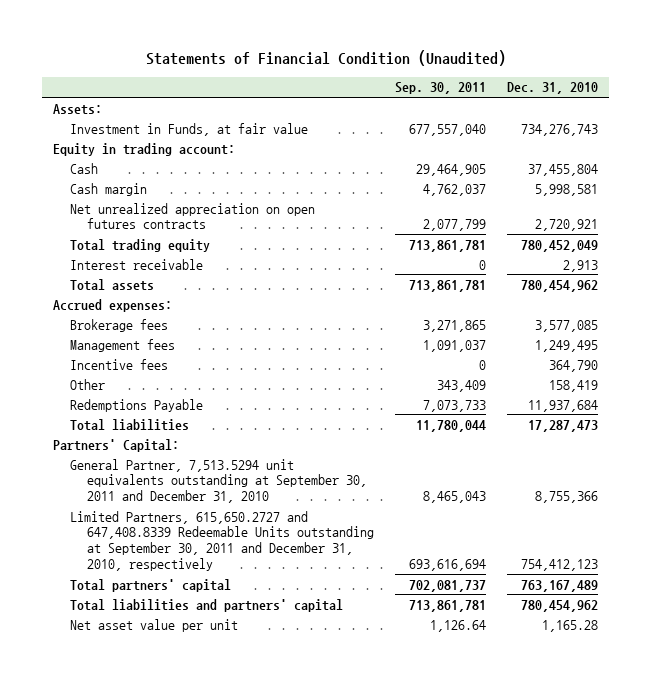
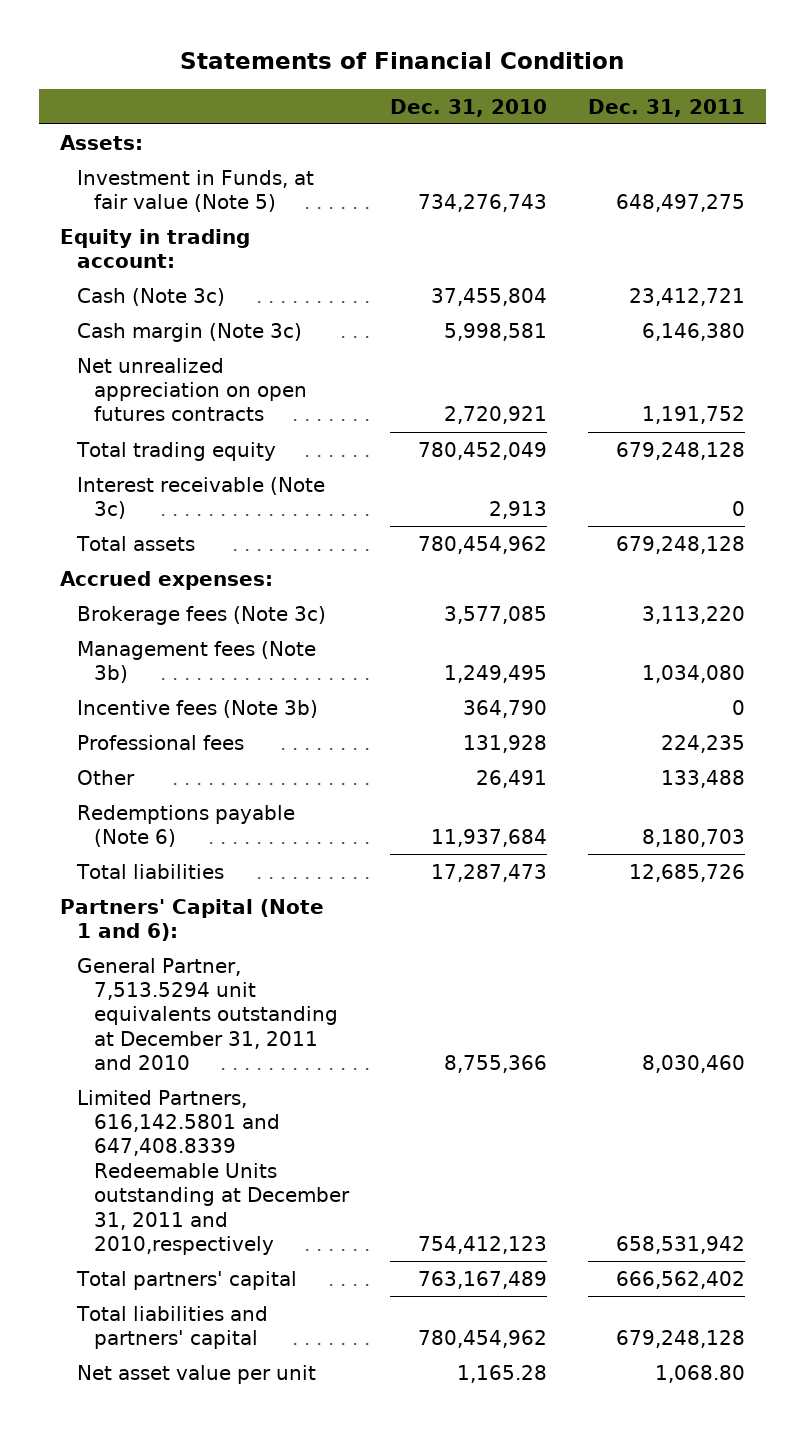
[145,50,506,67] Statements of Financial Condition (Unaudited) -> [180,52,625,70] Statements of Financial Condition
[395,82,487,95] Sep. 30, 2011 -> none
none -> [588,98,746,117] Dec. 31, 2011
[69,122,308,136] Investment in Funds, at fair value -> [76,169,314,212] Investment in Funds, at fair value (Note 5)
[69,162,98,174] Cash -> [76,287,225,306] Cash (Note 3c)
[69,182,147,196] Cash margin -> [76,322,302,342] Cash margin (Note 3c)
[69,258,203,270] Interest receivable -> [76,476,325,519] Interest receivable (Note 3c)
[69,318,168,332] Brokerage fees -> [76,605,326,625] Brokerage fees (Note 3c)
[69,338,175,352] Management fees -> [76,640,316,683] Management fees (Note 3b)
[69,358,168,370] Incentive fees -> [76,699,318,718] Incentive fees (Note 3b)
none -> [76,734,244,750] Professional fees
[549,379,599,392] 158,419 -> [476,769,548,788] 26,491
[69,398,203,412] Redemptions Payable -> [76,804,295,847] Redemptions payable (Note 6)
[52,438,179,452] Partners' Capital: -> [59,898,324,941] Partners' Capital (Note 1 and 6):
[69,458,367,504] General Partner, 7,513.5294 unit equivalents outstanding at September 30, 2011 and December 31, 2010 -> [76,957,339,1071] General Partner, 7,513.5294 unit equivalents outstanding at December 31, 2011 and 2010
[69,510,374,572] Limited Partners, 615,650.2727 and 647,408.8339 Redeemable Units outstanding at September 30, 2011 and December 31, 2010, respectively -> [76,1089,351,1255] Limited Partners, 616,142.5801 and 647,408.8339 Redeemable Units outstanding at December 31, 2011 and 2010,respectively

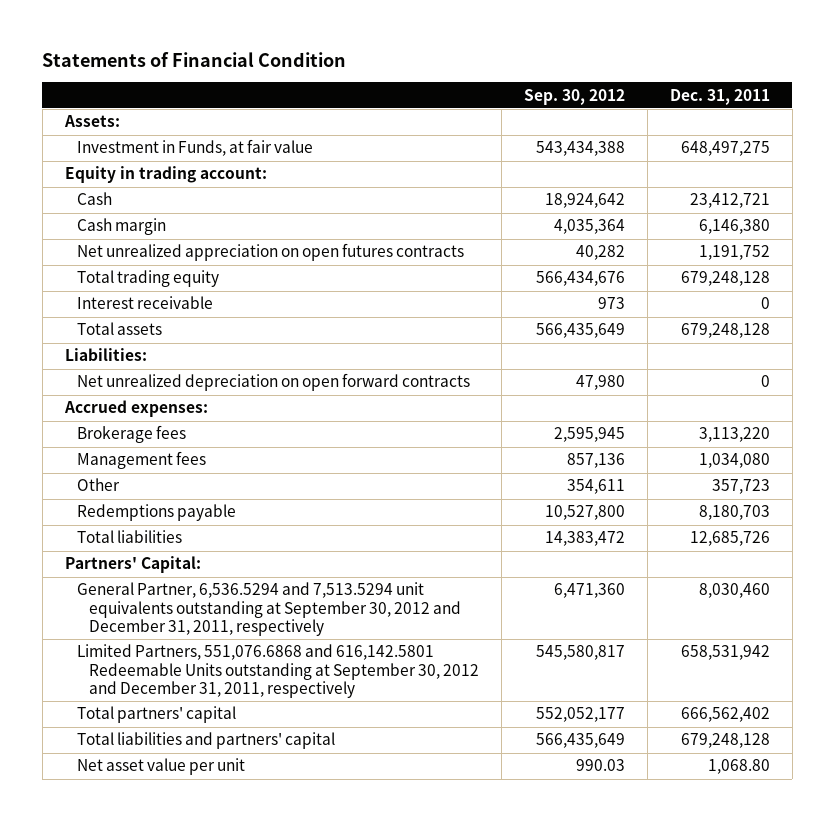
[390,98,548,117] Dec. 31, 2010 -> none
none -> [523,88,625,105] Sep. 30, 2012
[76,169,314,212] Investment in Funds, at fair value (Note 5) -> [76,139,313,157] Investment in Funds, at fair value
[76,287,225,306] Cash (Note 3c) -> [76,192,112,206] Cash
[76,322,302,342] Cash margin (Note 3c) -> [76,218,166,236] Cash margin
[76,476,325,519] Interest receivable (Note 3c) -> [76,296,213,310] Interest receivable
none -> [64,348,147,362] Liabilities:
none -> [76,373,470,392] Net unrealized depreciation on open forward contracts
[76,699,318,718] Incentive fees (Note 3b) -> none
[76,734,244,750] Professional fees -> none
[76,605,326,625] Brokerage fees (Note 3c) -> [76,425,186,444] Brokerage fees
[76,640,316,683] Management fees (Note 3b) -> [76,451,206,470] Management fees
[661,769,746,788] 133,488 -> [711,479,770,495] 357,723
[76,804,295,847] Redemptions payable (Note 6) -> [76,504,236,522] Redemptions payable
[59,898,324,941] Partners' Capital (Note 1 and 6): -> [64,556,201,574] Partners' Capital:
[76,957,339,1071] General Partner, 7,513.5294 unit equivalents outstanding at December 31, 2011 and 2010 -> [76,582,461,637] General Partner, 6,536.5294 and 7,513.5294 unit equivalents outstanding at September 30, 2012 and December 31, 2011, respectively
[76,1089,351,1255] Limited Partners, 616,142.5801 and 647,408.8339 Redeemable Units outstanding at December 31, 2011 and 2010,respectively -> [76,644,479,699] Limited Partners, 551,076.6868 and 616,142.5801 Redeemable Units outstanding at September 30, 2012 and December 31, 2011, respectively

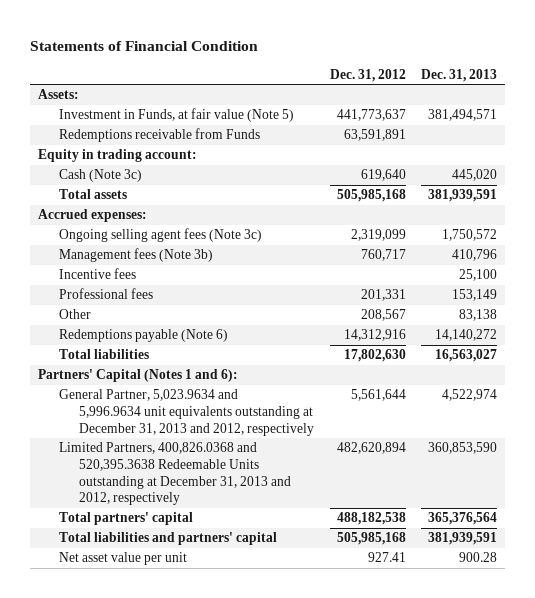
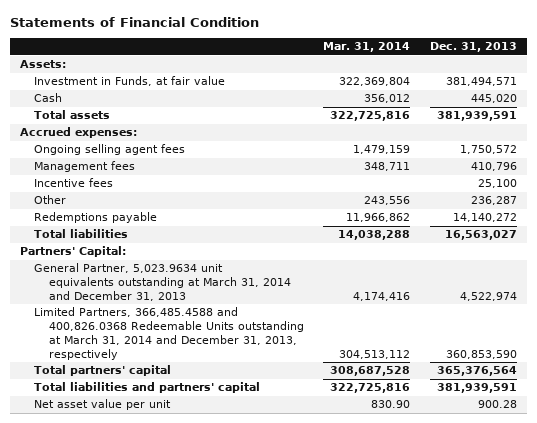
[329,68,406,82] Dec. 31, 2012 -> none
none -> [323,42,411,53] Mar. 31, 2014
[58,128,260,143] Redemptions receivable from Funds -> none
[38,149,198,163] Equity in trading account: -> none
[58,108,294,123] Investment in Funds, at fair value (Note 5) -> [34,76,226,87] Investment in Funds, at fair value
[58,169,142,183] Cash (Note 3c) -> [34,93,63,103] Cash
[58,228,262,243] Ongoing selling agent fees (Note 3c) -> [34,144,186,156] Ongoing selling agent fees
[58,248,213,263] Management fees (Note 3b) -> [34,161,136,173] Management fees
[58,288,153,300] Professional fees -> none
[459,309,498,322] 83,138 -> [471,196,518,206] 236,287
[58,329,228,343] Redemptions payable (Note 6) -> [34,212,158,224] Redemptions payable
[38,369,239,383] Partners' Capital (Notes 1 and 6): -> [19,246,126,258] Partners' Capital:
[58,389,314,436] General Partner, 5,023.9634 and 5,996.9634 unit equivalents outstanding at December 31, 2013 and 2012, respectively -> [34,263,291,301] General Partner, 5,023.9634 unit equivalents outstanding at March 31, 2014 and December 31, 2013
[58,442,291,506] Limited Partners, 400,826.0368 and 520,395.3638 Redeemable Units outstanding at December 31, 2013 and 2012, respectively -> [34,307,304,360] Limited Partners, 366,485.4588 and 400,826.0368 Redeemable Units outstanding at March 31, 2014 and December 31, 2013, respectively

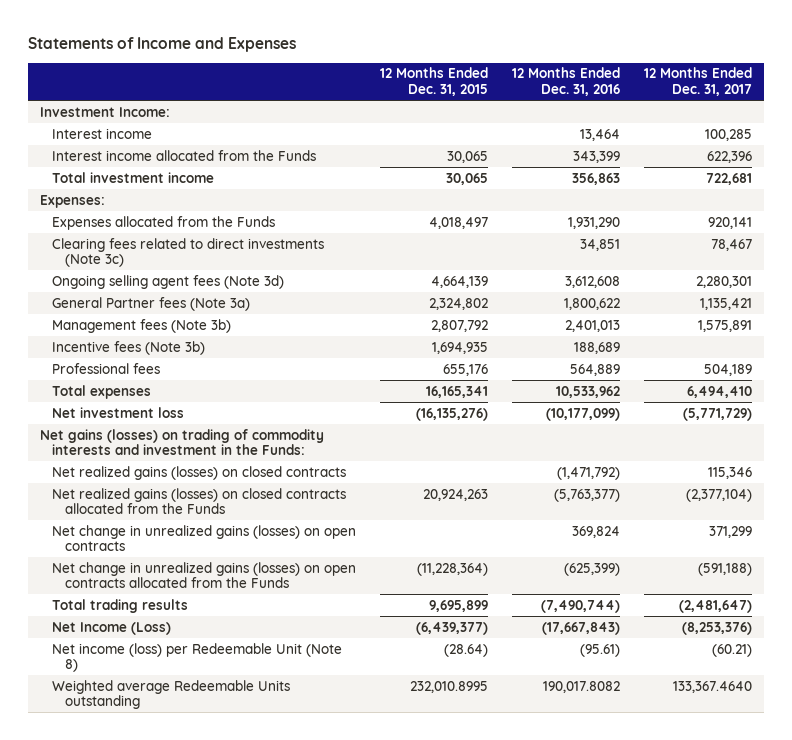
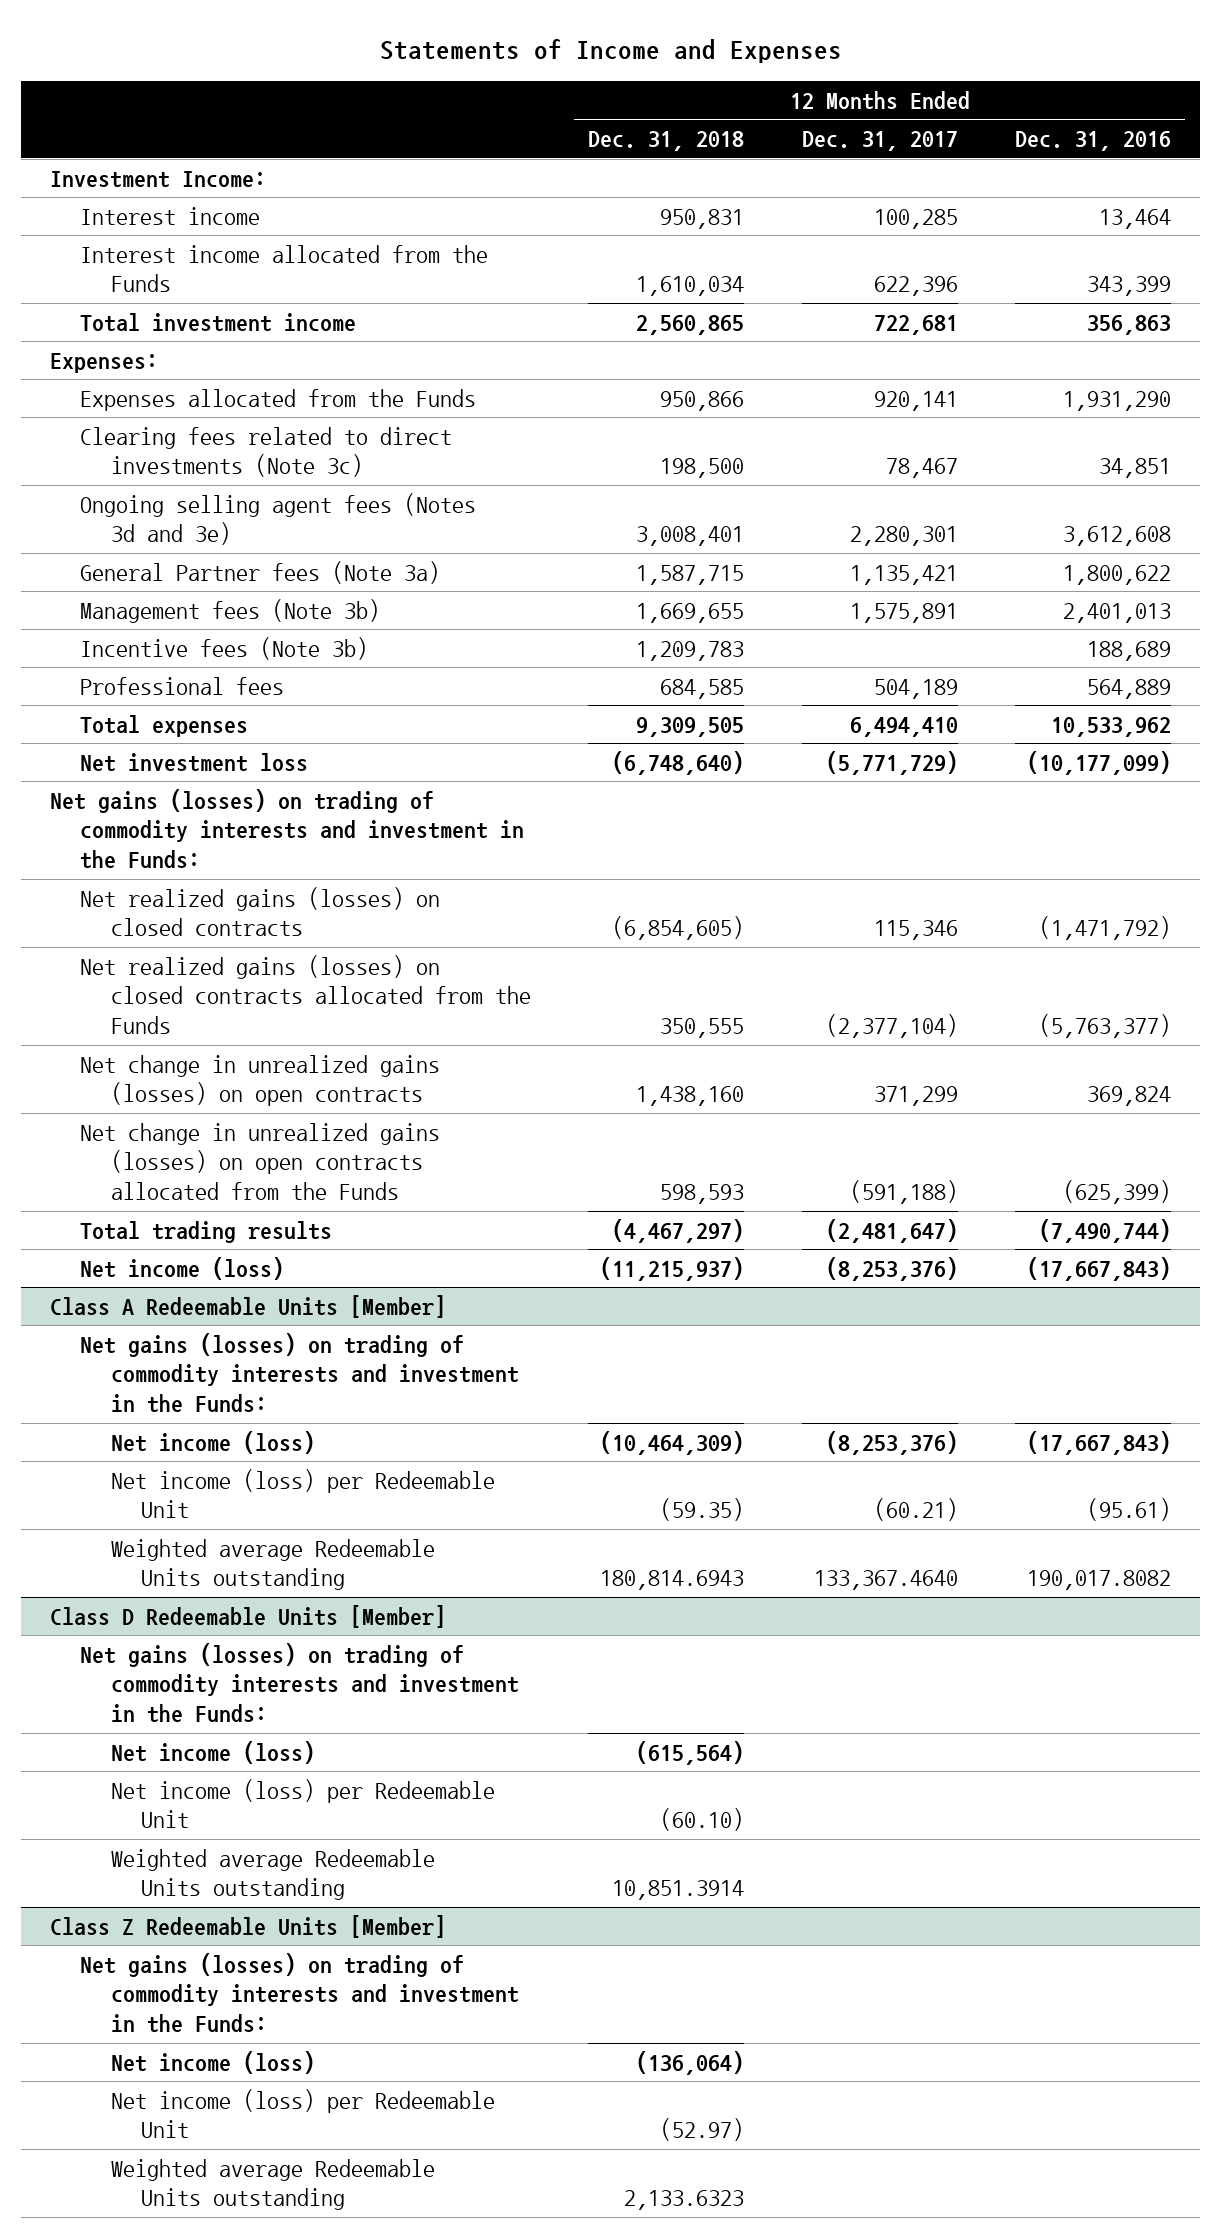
[380,67,489,97] 12 Months Ended Dec. 31, 2015 -> none
none -> [588,131,745,152] Dec. 31, 2018
[52,274,285,289] Ongoing selling agent fees (Note 3d) -> [80,492,477,546] Ongoing selling agent fees (Notes 3d and 3e)
[52,621,172,635] Net Income (Loss) -> [80,1256,285,1280] Net income (loss)
none -> [50,1294,447,1318] Class A Redeemable Units [Member]
none -> [80,1332,519,1413] Net gains (losses) on trading of commodity interests and investment in the Funds:
none -> [110,1430,315,1454] Net income (loss)
[52,642,343,673] Net income (loss) per Redeemable Unit (Note 8) -> [110,1468,495,1519] Net income (loss) per Redeemable Unit
none -> [50,1604,447,1628] Class D Redeemable Units [Member]
none -> [80,1642,519,1723] Net gains (losses) on trading of commodity interests and investment in the Funds:
none -> [110,1740,315,1764] Net income (loss)
none -> [110,1778,495,1829] Net income (loss) per Redeemable Unit
none -> [110,1848,435,1901] Weighted average Redeemable Units outstanding
none -> [50,1914,447,1938] Class Z Redeemable Units [Member]
none -> [80,1952,519,2033] Net gains (losses) on trading of commodity interests and investment in the Funds:
none -> [110,2050,315,2074] Net income (loss)
none -> [110,2088,495,2139] Net income (loss) per Redeemable Unit
none -> [110,2158,435,2211] Weighted average Redeemable Units outstanding

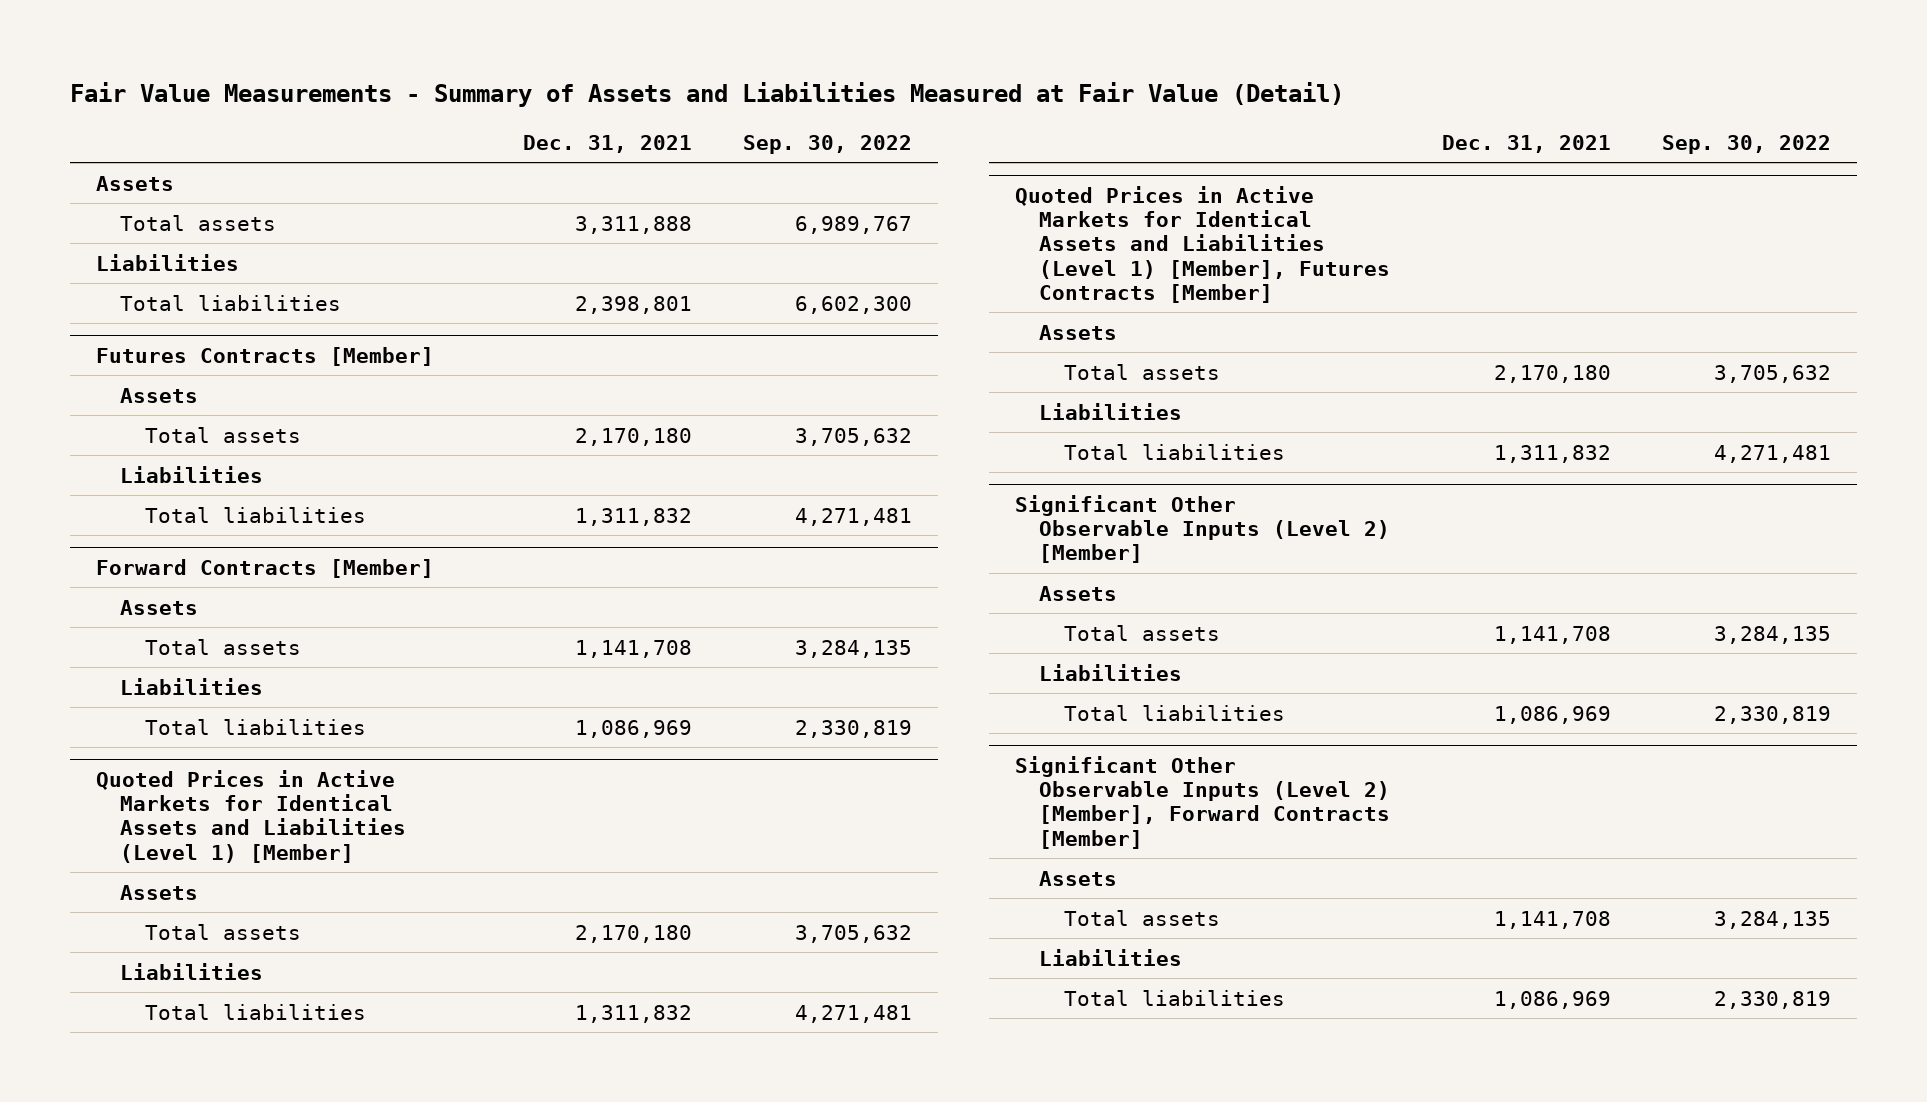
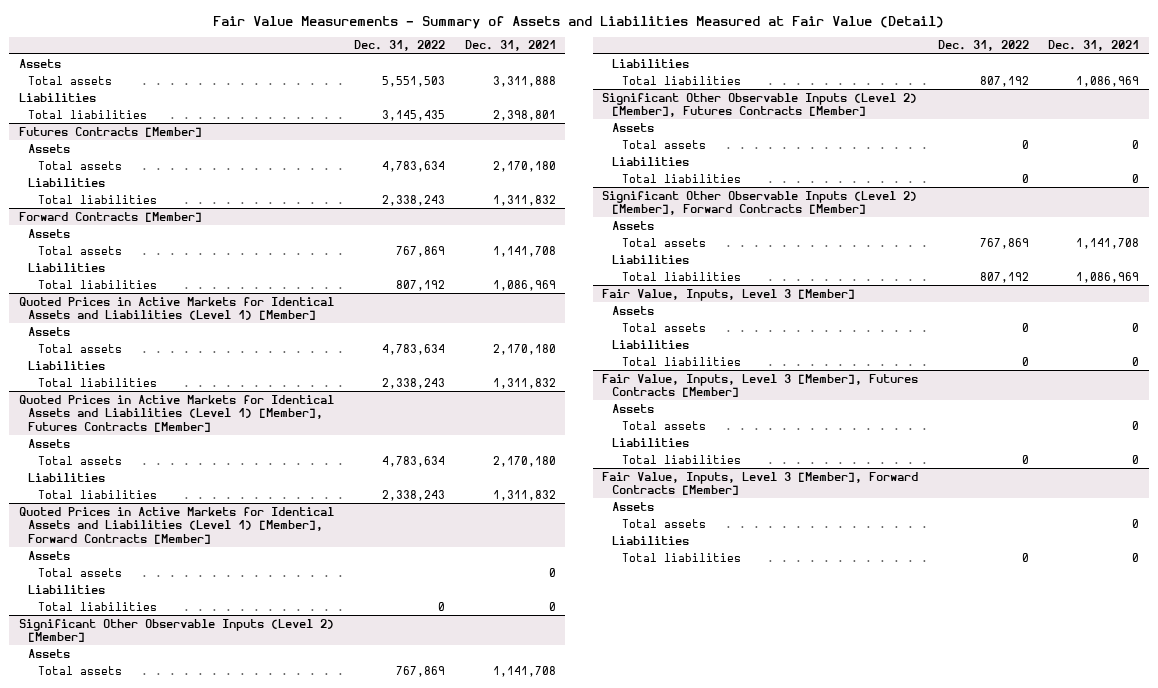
[743,134,913,154] Sep. 30, 2022 -> none
none -> [354,40,446,52] Dec. 31, 2022
none -> [18,506,334,544] Quoted Prices in Active Markets for Identical Assets and Liabilities (Level 1) [Member], Forward Contracts [Member]
none -> [28,550,71,560] Assets
none -> [37,567,122,577] Total assets
none -> [28,584,106,594] Liabilities
none -> [37,601,157,611] Total liabilities
none -> [602,92,918,118] Significant Other Observable Inputs (Level 2) [Member], Futures Contracts [Member]
none -> [612,122,655,132] Assets
none -> [621,139,706,149] Total assets
none -> [612,156,690,166] Liabilities
none -> [621,173,741,183] Total liabilities
none -> [602,288,856,301] Fair Value, Inputs, Level 3 [Member]
none -> [612,305,655,315] Assets
none -> [621,322,706,332] Total assets
none -> [612,339,690,349] Liabilities
none -> [621,356,741,366] Total liabilities
none -> [602,373,919,398] Fair Value, Inputs, Level 3 [Member], Futures Contracts [Member]
none -> [612,403,655,413] Assets
none -> [621,420,706,430] Total assets
none -> [612,437,690,447] Liabilities
none -> [621,454,741,464] Total liabilities
none -> [602,471,919,496] Fair Value, Inputs, Level 3 [Member], Forward Contracts [Member]
none -> [612,501,655,511] Assets
none -> [621,518,706,528] Total assets
none -> [612,535,690,545] Liabilities
none -> [621,552,741,562] Total liabilities

